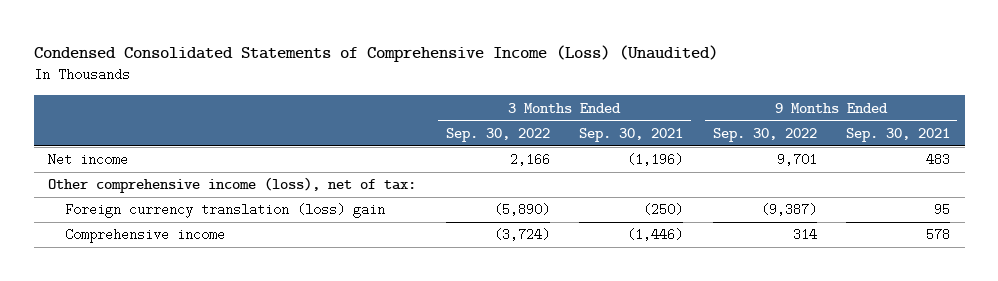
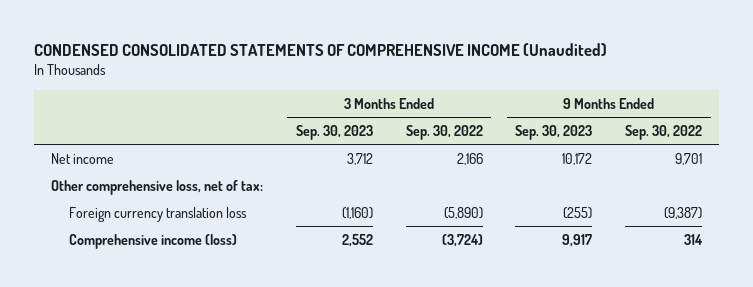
[33,45,718,63] Condensed Consolidated Statements of Comprehensive Income (Loss) (Unaudited) -> [34,43,608,57] CONDENSED CONSOLIDATED STATEMENTS OF COMPREHENSIVE INCOME (Unaudited)
[579,127,684,142] Sep. 30, 2021 -> none
[846,127,951,142] Sep. 30, 2021 -> none
none -> [295,124,373,140] Sep. 30, 2023
none -> [515,124,593,140] Sep. 30, 2023
[48,177,417,194] Other comprehensive income (loss), net of tax: -> [50,179,263,195] Other comprehensive loss, net of tax:
[64,203,385,219] Foreign currency translation (loss) gain -> [69,206,248,222] Foreign currency translation loss
[64,228,225,244] Comprehensive income -> [69,233,238,249] Comprehensive income (loss)

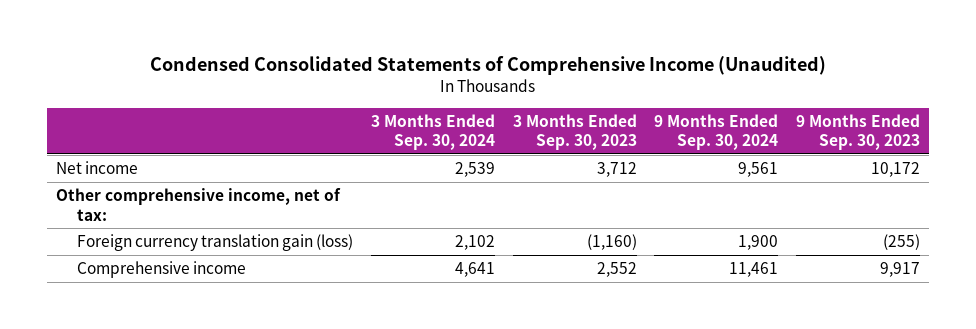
[34,43,608,57] CONDENSED CONSOLIDATED STATEMENTS OF COMPREHENSIVE INCOME (Unaudited) -> [149,55,826,75] Condensed Consolidated Statements of Comprehensive Income (Unaudited)
[405,124,483,140] Sep. 30, 2022 -> none
[625,124,703,140] Sep. 30, 2022 -> none
none -> [370,113,495,151] 3 Months Ended Sep. 30, 2024
none -> [654,113,779,151] 9 Months Ended Sep. 30, 2024
[50,179,263,195] Other comprehensive loss, net of tax: -> [55,188,341,221] Other comprehensive income, net of tax:
[69,206,248,222] Foreign currency translation loss -> [77,234,354,252] Foreign currency translation gain (loss)
[69,233,238,249] Comprehensive income (loss) -> [77,261,247,279] Comprehensive income

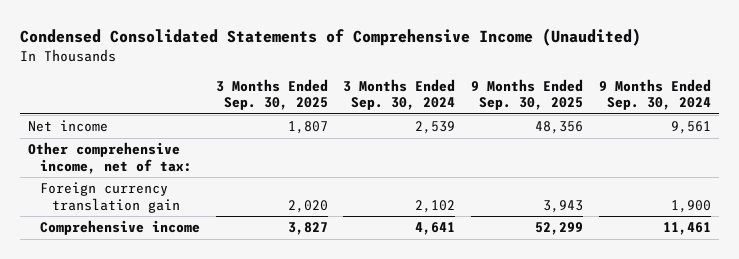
[512,113,637,151] 3 Months Ended Sep. 30, 2023 -> none
[796,113,921,151] 9 Months Ended Sep. 30, 2023 -> none
none -> [215,79,328,111] 3 Months Ended Sep. 30, 2025
none -> [471,79,584,111] 9 Months Ended Sep. 30, 2025
[77,234,354,252] Foreign currency translation gain (loss) -> [39,182,180,213] Foreign currency translation gain

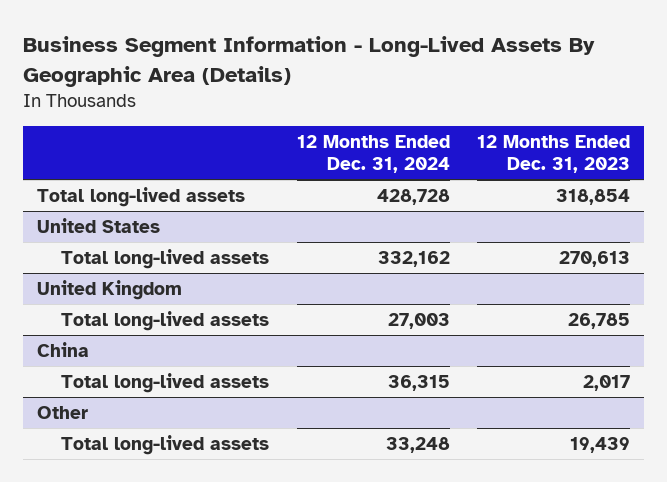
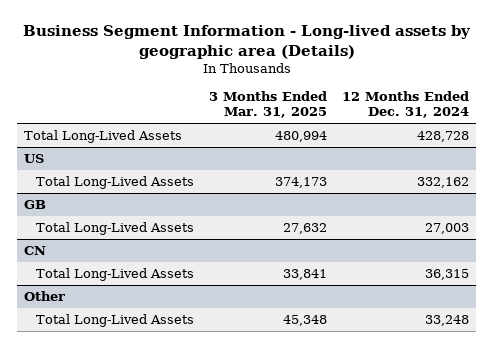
[23,36,596,87] Business Segment Information - Long-Lived Assets By Geographic Area (Details) -> [22,25,471,59] Business Segment Information - Long-lived assets by geographic area (Details)
[477,134,631,174] 12 Months Ended Dec. 31, 2023 -> none
none -> [209,91,328,119] 3 Months Ended Mar. 31, 2025
[37,187,246,208] Total long-lived assets -> [24,130,183,144] Total Long-Lived Assets
[37,218,161,234] United States -> [24,154,45,164] US
[61,249,270,270] Total long-lived assets -> [36,176,195,190] Total Long-Lived Assets
[37,280,183,301] United Kingdom -> [24,200,47,210] GB
[61,311,270,332] Total long-lived assets -> [36,222,195,236] Total Long-Lived Assets
[37,342,90,358] China -> [24,246,47,256] CN
[61,373,270,394] Total long-lived assets -> [36,268,195,282] Total Long-Lived Assets
[61,435,270,456] Total long-lived assets -> [36,314,195,328] Total Long-Lived Assets

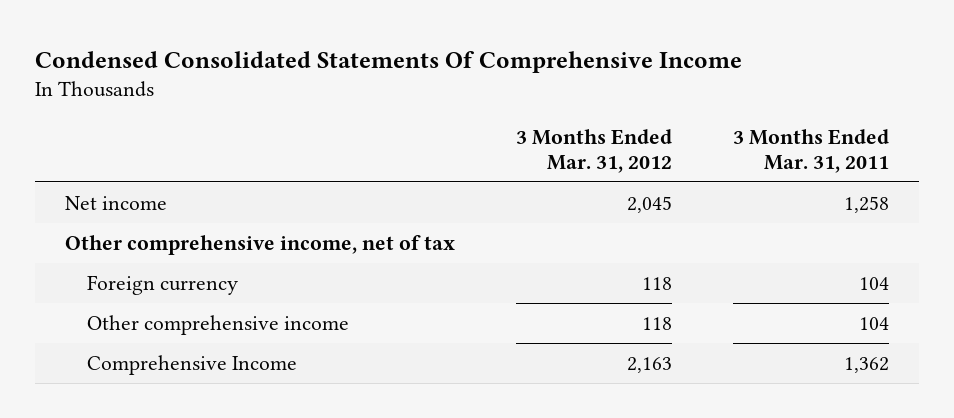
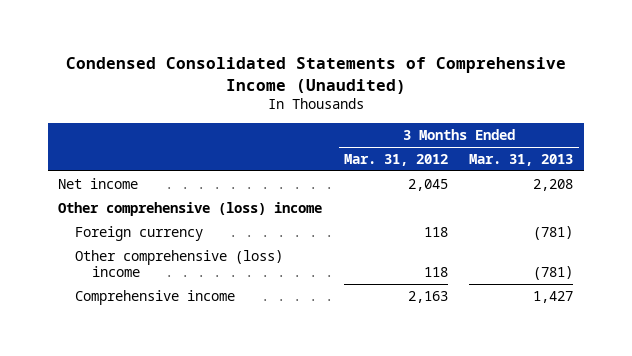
[34,50,742,73] Condensed Consolidated Statements Of Comprehensive Income -> [65,57,566,94] Condensed Consolidated Statements of Comprehensive Income (Unaudited)
[732,129,889,174] 3 Months Ended Mar. 31, 2011 -> none
none -> [469,154,574,167] Mar. 31, 2013
[65,234,456,255] Other comprehensive income, net of tax -> [58,201,323,216] Other comprehensive (loss) income
[87,314,350,335] Other comprehensive income -> [75,249,284,278] Other comprehensive (loss) income
[87,354,298,375] Comprehensive Income -> [75,289,236,305] Comprehensive income

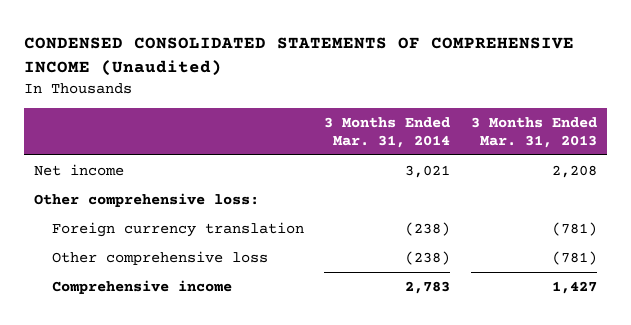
[65,57,566,94] Condensed Consolidated Statements of Comprehensive Income (Unaudited) -> [23,36,574,76] CONDENSED CONSOLIDATED STATEMENTS OF COMPREHENSIVE INCOME (Unaudited)
[343,154,448,167] Mar. 31, 2012 -> none
none -> [324,116,451,148] 3 Months Ended Mar. 31, 2014
[58,201,323,216] Other comprehensive (loss) income -> [34,192,260,207] Other comprehensive loss:
[75,225,204,241] Foreign currency -> [51,221,304,237] Foreign currency translation
[75,249,284,278] Other comprehensive (loss) income -> [51,250,268,265] Other comprehensive loss

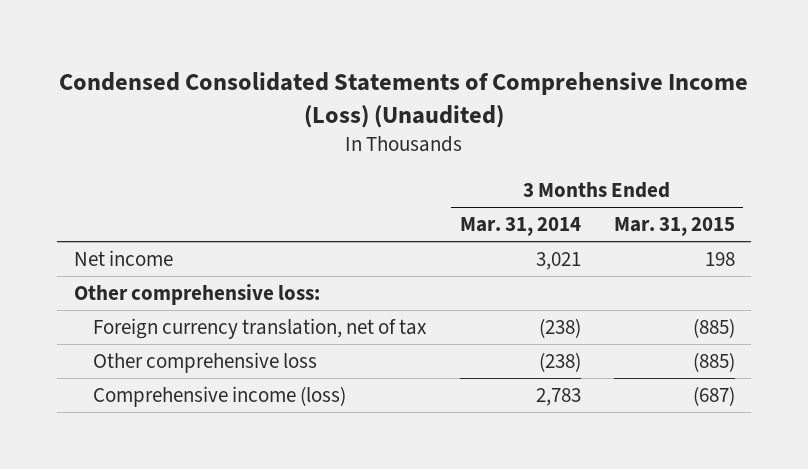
[23,36,574,76] CONDENSED CONSOLIDATED STATEMENTS OF COMPREHENSIVE INCOME (Unaudited) -> [59,71,749,128] Condensed Consolidated Statements of Comprehensive Income (Loss) (Unaudited)
[470,116,597,148] 3 Months Ended Mar. 31, 2013 -> none
none -> [613,217,735,237] Mar. 31, 2015
[51,221,304,237] Foreign currency translation -> [93,318,428,340] Foreign currency translation, net of tax
[51,279,232,294] Comprehensive income -> [93,386,347,408] Comprehensive income (loss)

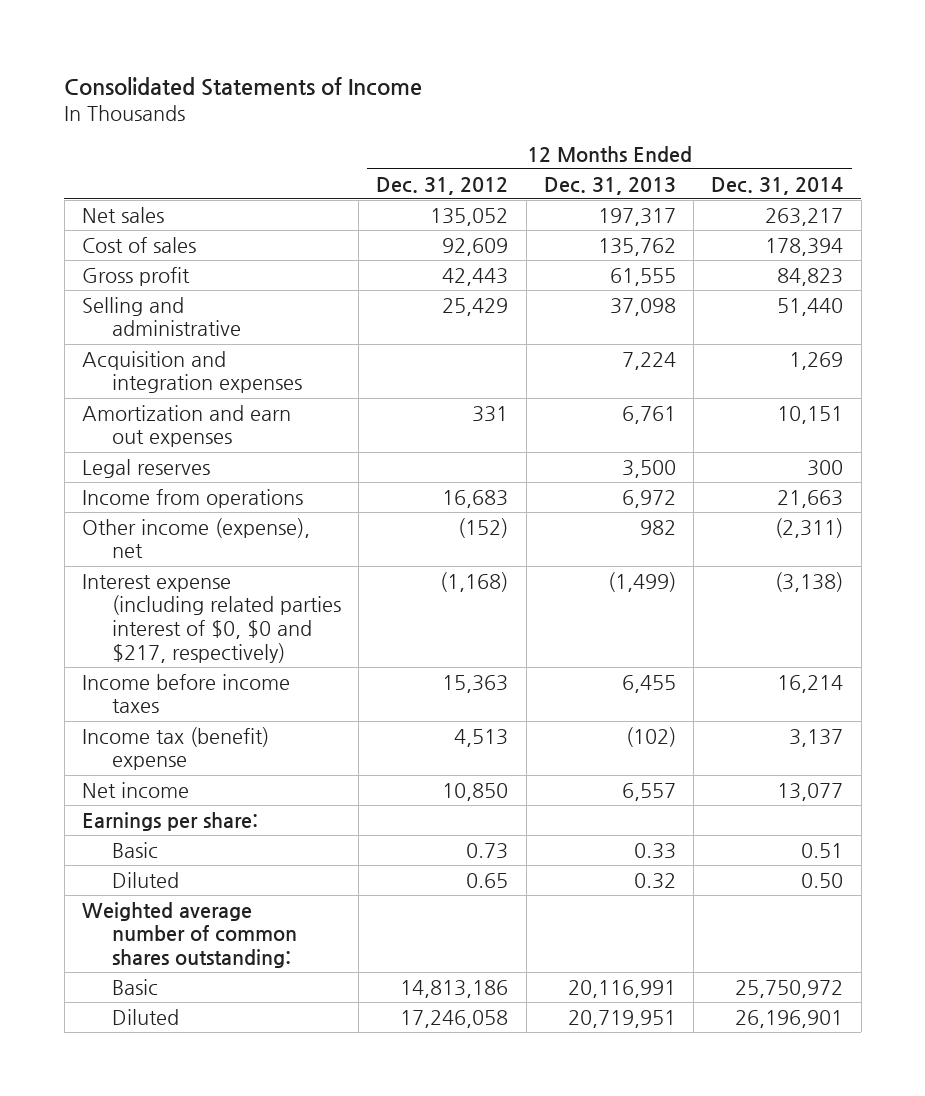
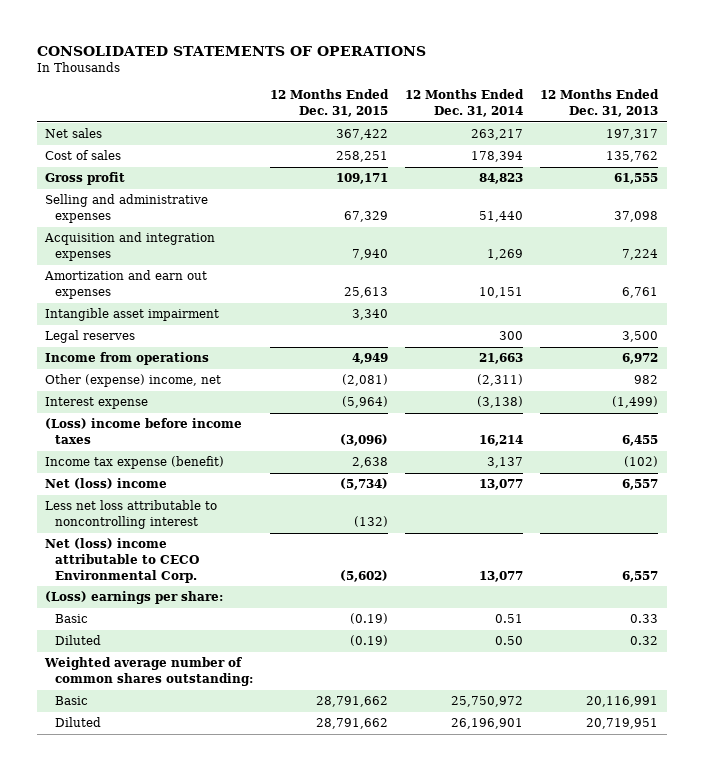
[64,76,423,96] Consolidated Statements of Income -> [36,45,426,56] CONSOLIDATED STATEMENTS OF OPERATIONS
[376,176,509,195] Dec. 31, 2012 -> none
none -> [270,89,390,118] 12 Months Ended Dec. 31, 2015
[81,296,241,337] Selling and administrative -> [45,194,209,224] Selling and administrative expenses
none -> [45,308,220,322] Intangible asset impairment
[81,517,310,559] Other income (expense), net -> [45,374,222,388] Other (expense) income, net
[81,573,341,664] Interest expense (including related parties interest of $0, $0 and $217, respectively) -> [45,397,149,410] Interest expense
[81,673,290,714] Income before income taxes -> [45,418,243,445] (Loss) income before income taxes
[81,726,269,771] Income tax (benefit) expense -> [45,456,225,470] Income tax expense (benefit)
none -> [45,478,168,490] Net (loss) income
none -> [45,500,218,530] Less net loss attributable to noncontrolling interest
[81,781,189,798] Net income -> [45,538,200,583] Net (loss) income attributable to CECO Environmental Corp.
[81,811,258,831] Earnings per share: -> [45,591,224,605] (Loss) earnings per share:

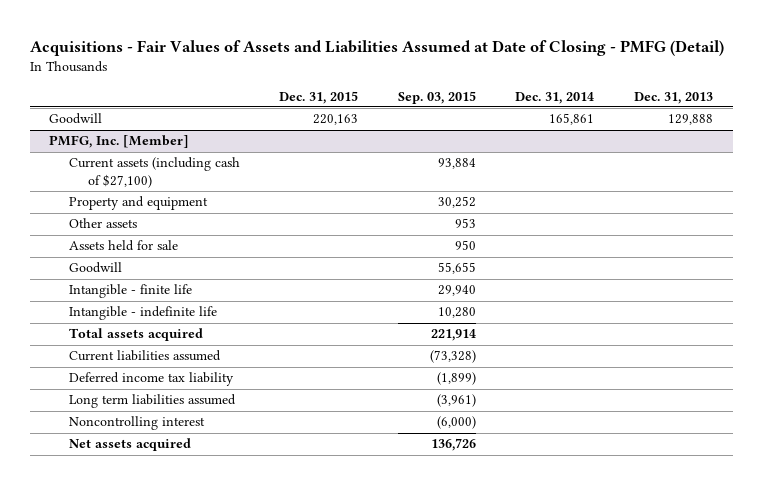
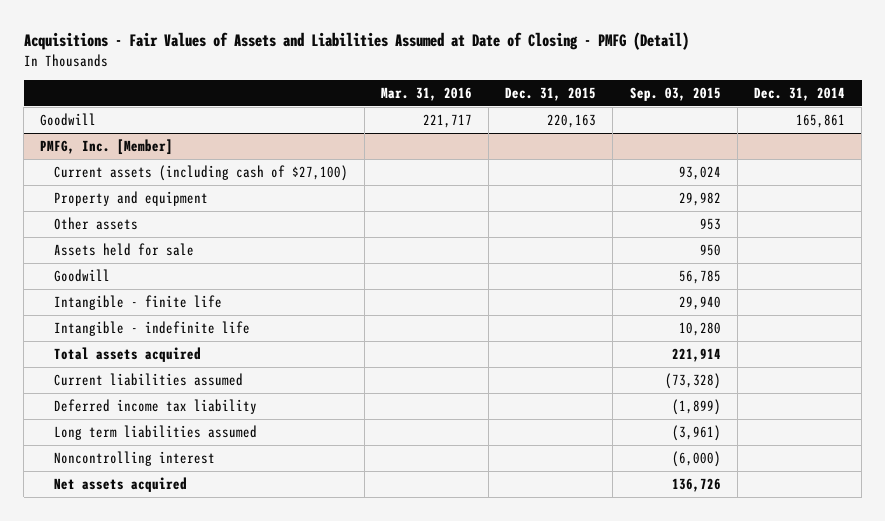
[633,91,713,104] Dec. 31, 2013 -> none
none -> [381,86,473,101] Mar. 31, 2016
[437,158,476,170] 93,884 -> [678,165,721,180] 93,024
[437,196,476,209] 30,252 -> [678,191,721,206] 29,982
[437,262,476,275] 55,655 -> [678,269,721,284] 56,785

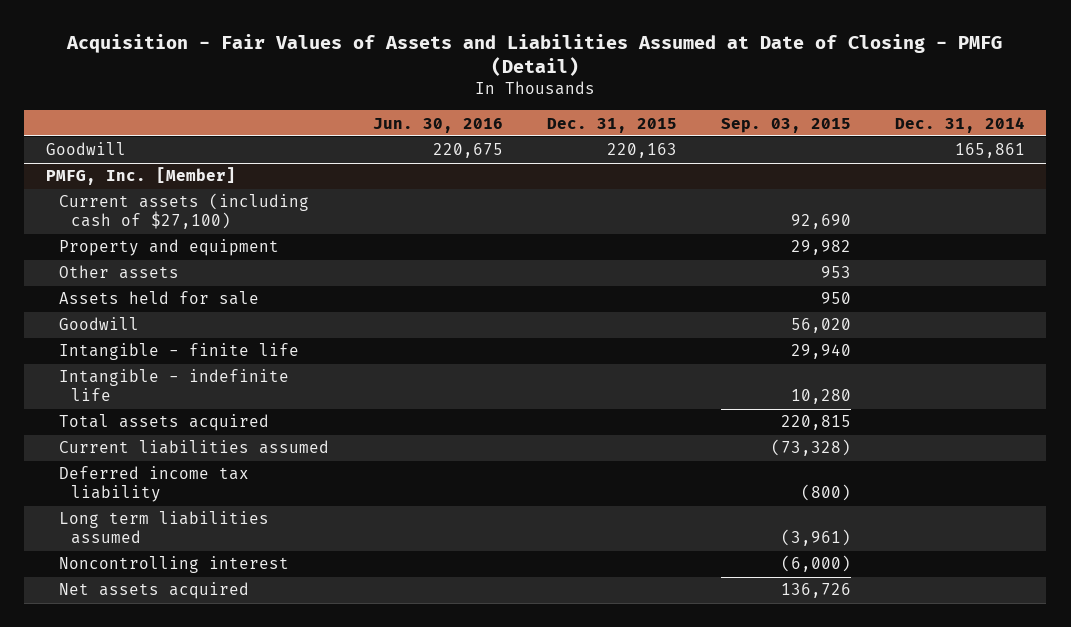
[23,32,689,51] Acquisitions - Fair Values of Assets and Liabilities Assumed at Date of Closing - PMFG (Detail) -> [66,33,1003,77] Acquisition - Fair Values of Assets and Liabilities Assumed at Date of Closing - PMFG (Detail)
[381,86,473,101] Mar. 31, 2016 -> none
none -> [372,117,503,133] Jun. 30, 2016
[678,165,721,180] 93,024 -> [790,214,851,230] 92,690
[678,269,721,284] 56,785 -> [790,318,851,334] 56,020
[671,347,721,362] 221,914 -> [780,415,851,431] 220,815
[671,398,721,415] (1,899) -> [800,484,851,502] (800)

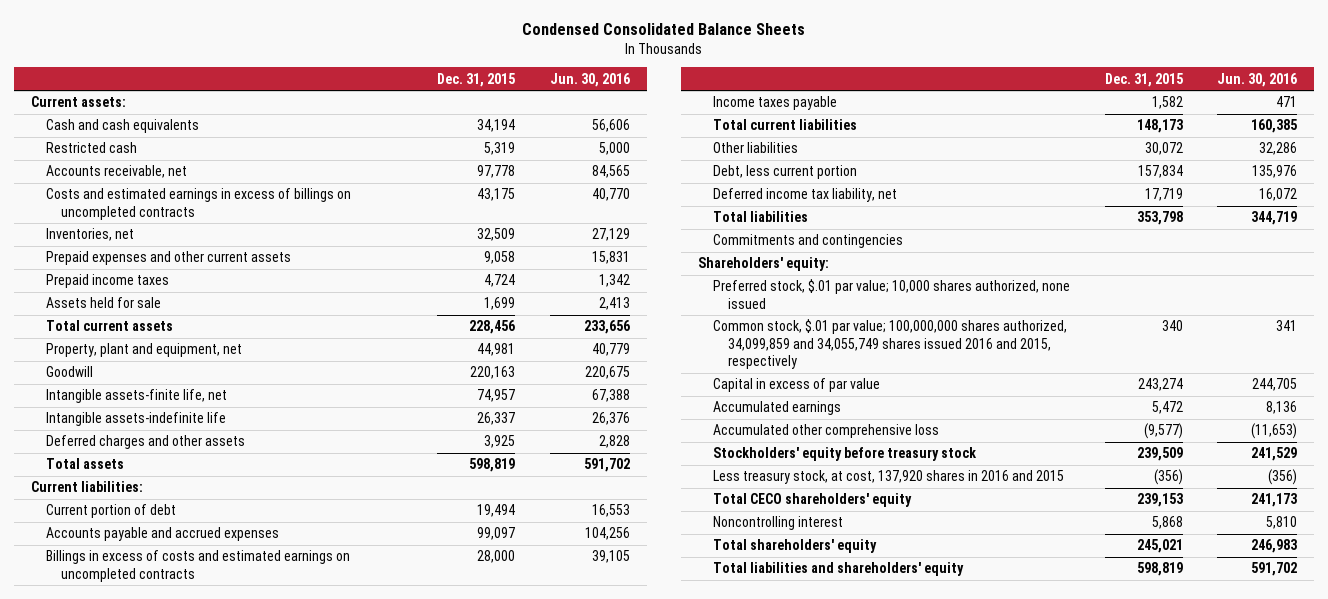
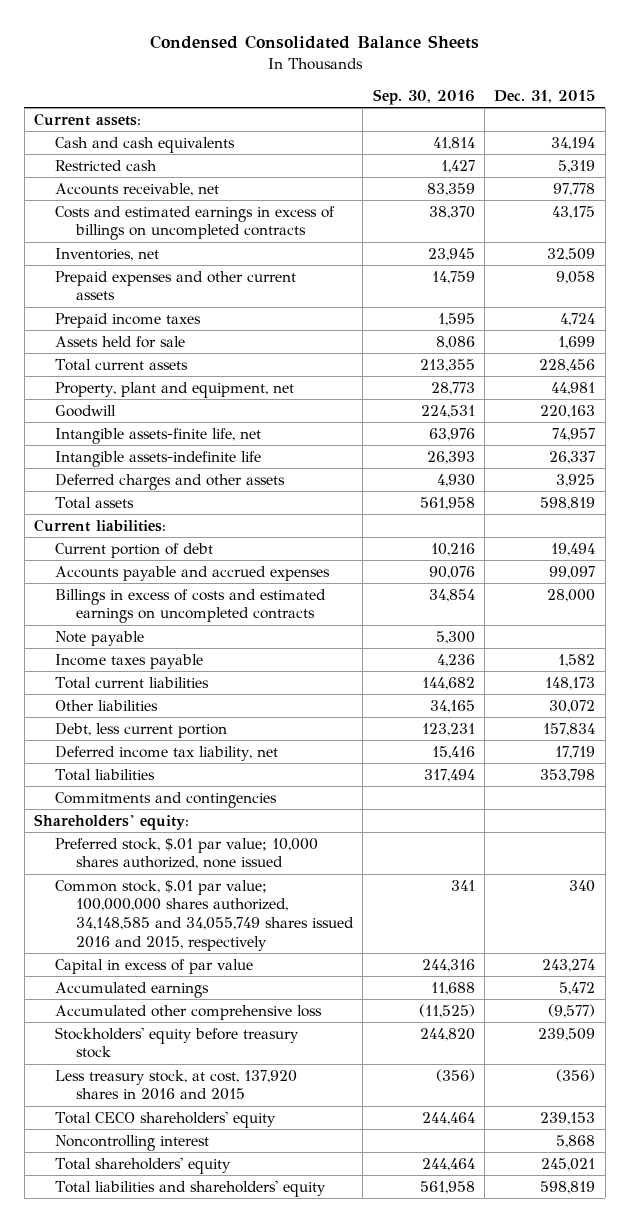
[549,72,630,87] Jun. 30, 2016 -> none
none -> [372,88,475,105] Sep. 30, 2016
none -> [55,630,145,646] Note payable
[713,319,1068,370] Common stock, $.01 par value; 100,000,000 shares authorized, 34,099,859 and 34,055,749 shares issued 2016 and 2015, respectively -> [55,879,355,951] Common stock, $.01 par value; 100,000,000 shares authorized, 34,148,585 and 34,055,749 shares issued 2016 and 2015, respectively

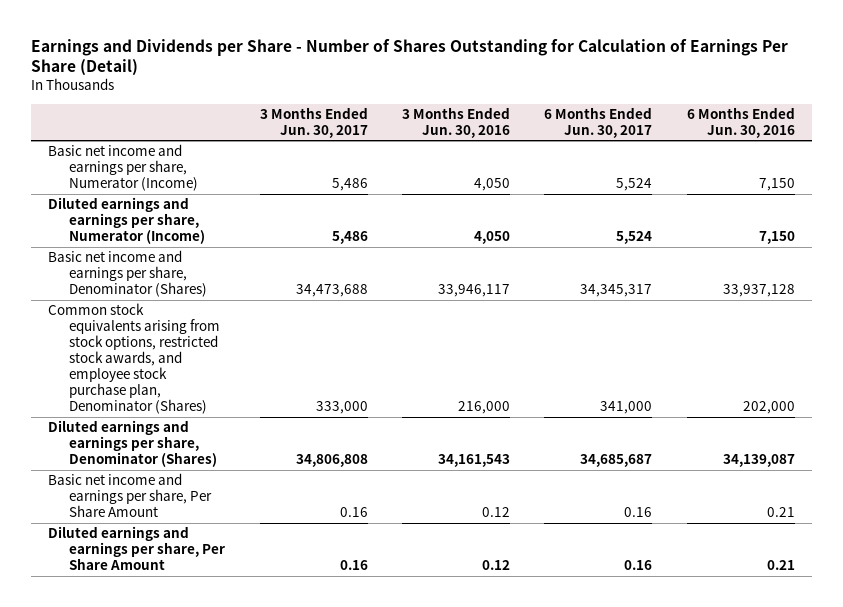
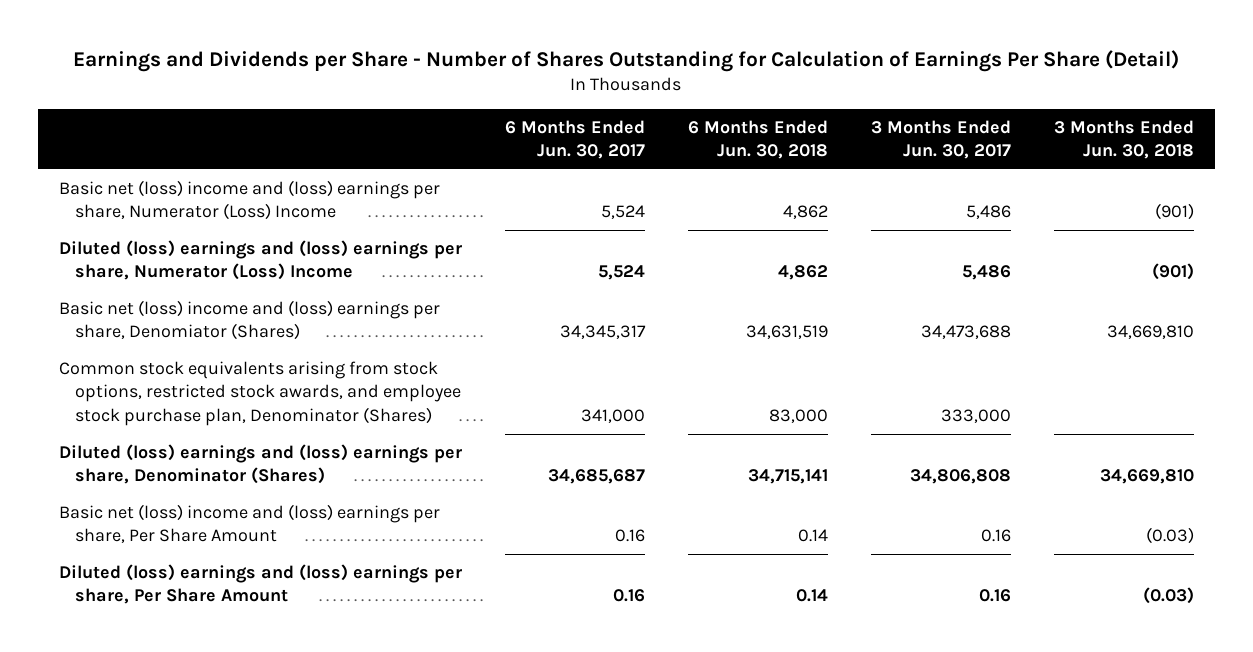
[401,106,510,138] 3 Months Ended Jun. 30, 2016 -> none
[686,106,795,138] 6 Months Ended Jun. 30, 2016 -> none
none -> [687,119,828,160] 6 Months Ended Jun. 30, 2018
none -> [1053,119,1194,160] 3 Months Ended Jun. 30, 2018
[48,144,199,192] Basic net income and earnings per share, Numerator (Income) -> [58,180,440,221] Basic net (loss) income and (loss) earnings per share, Numerator (Loss) Income
[48,197,206,245] Diluted earnings and earnings per share, Numerator (Income) -> [58,240,462,281] Diluted (loss) earnings and (loss) earnings per share, Numerator (Loss) Income
[48,250,208,298] Basic net income and earnings per share, Denominator (Shares) -> [58,300,440,341] Basic net (loss) income and (loss) earnings per share, Denomiator (Shares)
[48,420,218,468] Diluted earnings and earnings per share, Denominator (Shares) -> [58,444,462,485] Diluted (loss) earnings and (loss) earnings per share, Denominator (Shares)
[48,473,213,518] Basic net income and earnings per share, Per Share Amount -> [58,504,440,544] Basic net (loss) income and (loss) earnings per share, Per Share Amount
[48,526,226,571] Diluted earnings and earnings per share, Per Share Amount -> [58,564,462,605] Diluted (loss) earnings and (loss) earnings per share, Per Share Amount

